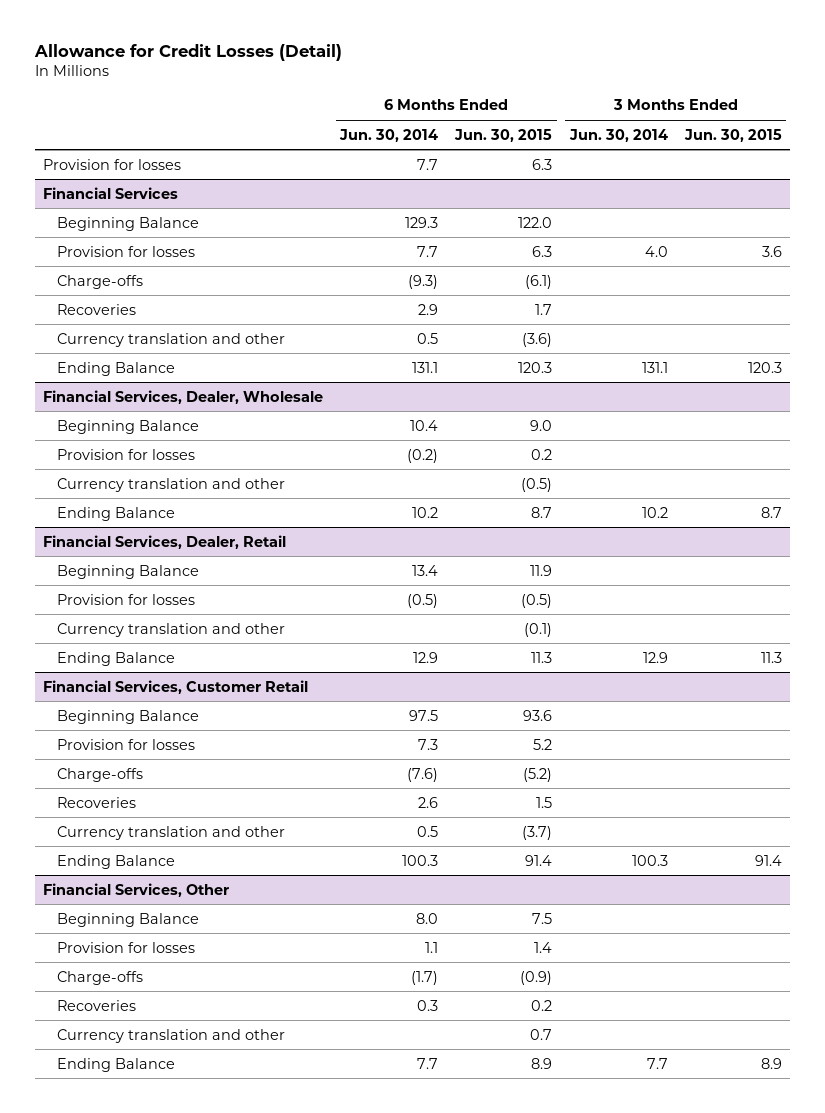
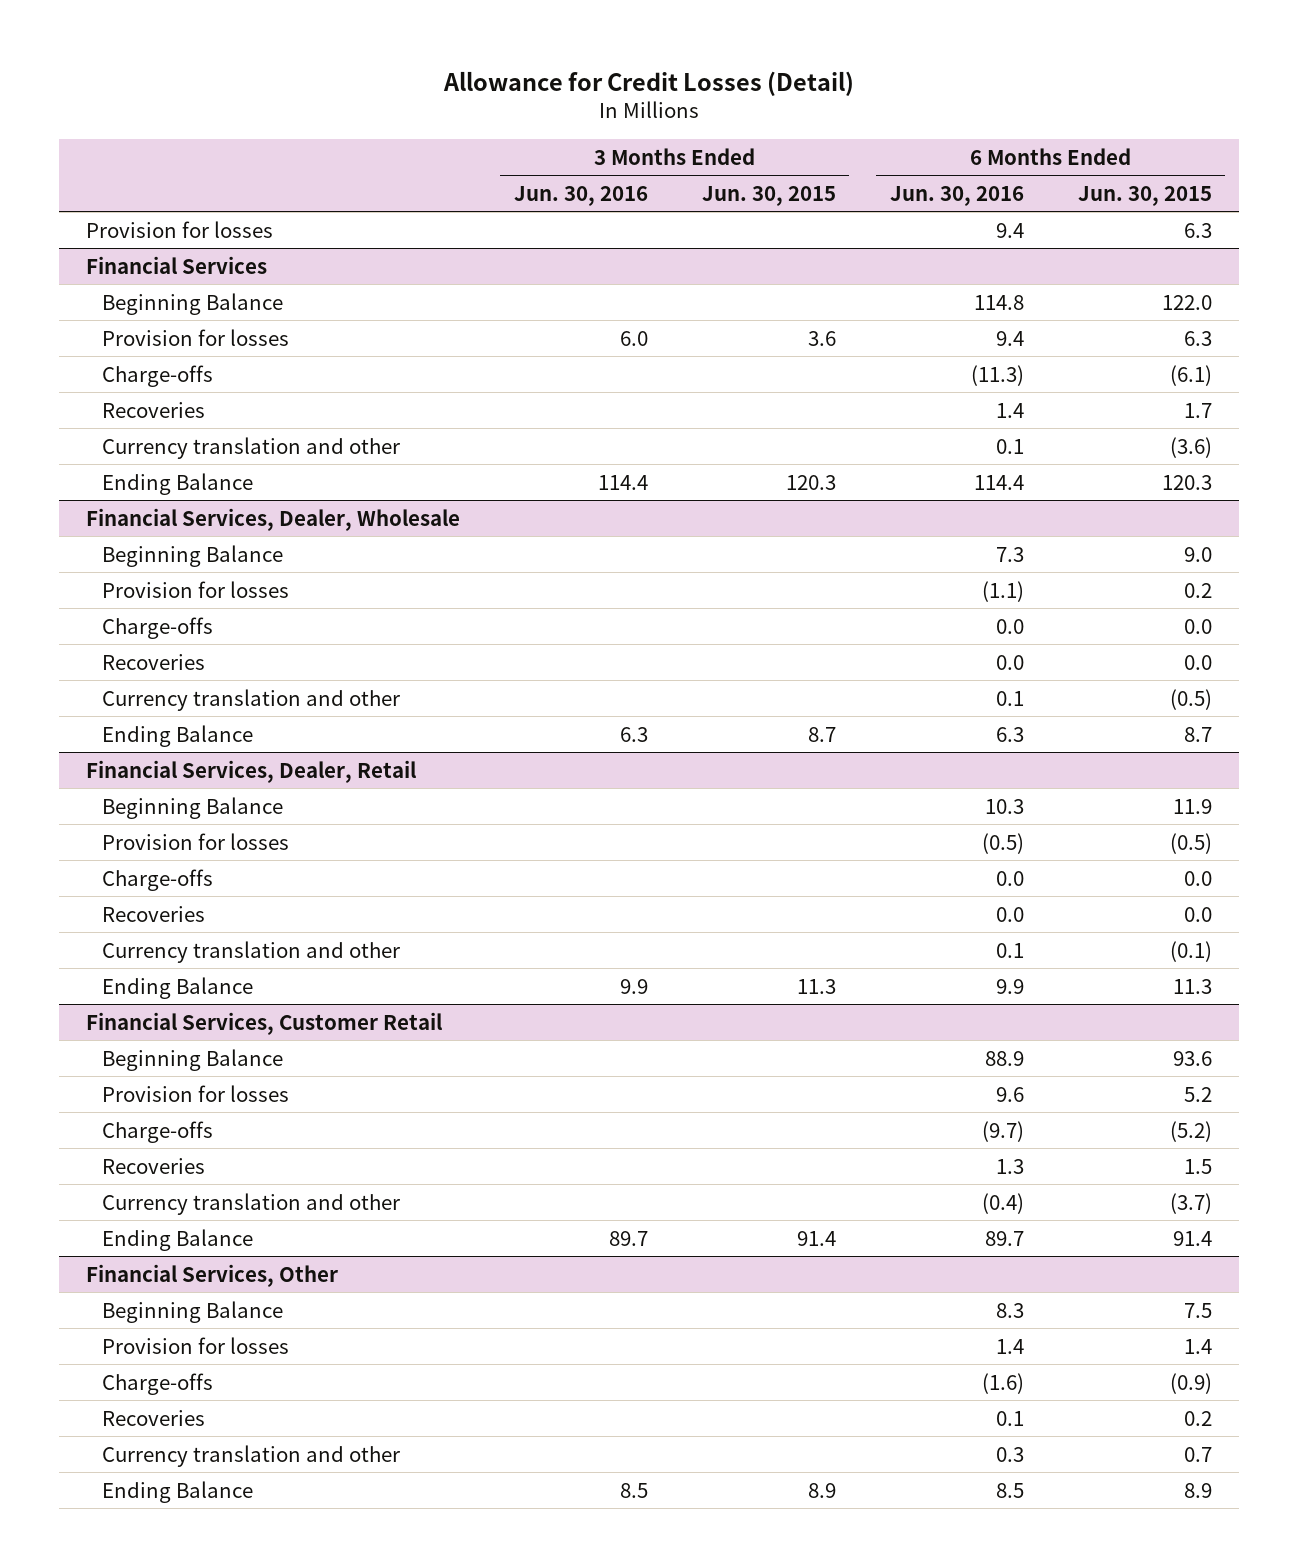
[339,128,439,142] Jun. 30, 2014 -> none
[568,128,668,142] Jun. 30, 2014 -> none
none -> [513,185,648,206] Jun. 30, 2016
none -> [889,185,1024,206] Jun. 30, 2016
none -> [101,616,213,639] Charge-offs
none -> [101,653,205,670] Recoveries
none -> [101,868,213,891] Charge-offs
none -> [101,905,205,922] Recoveries

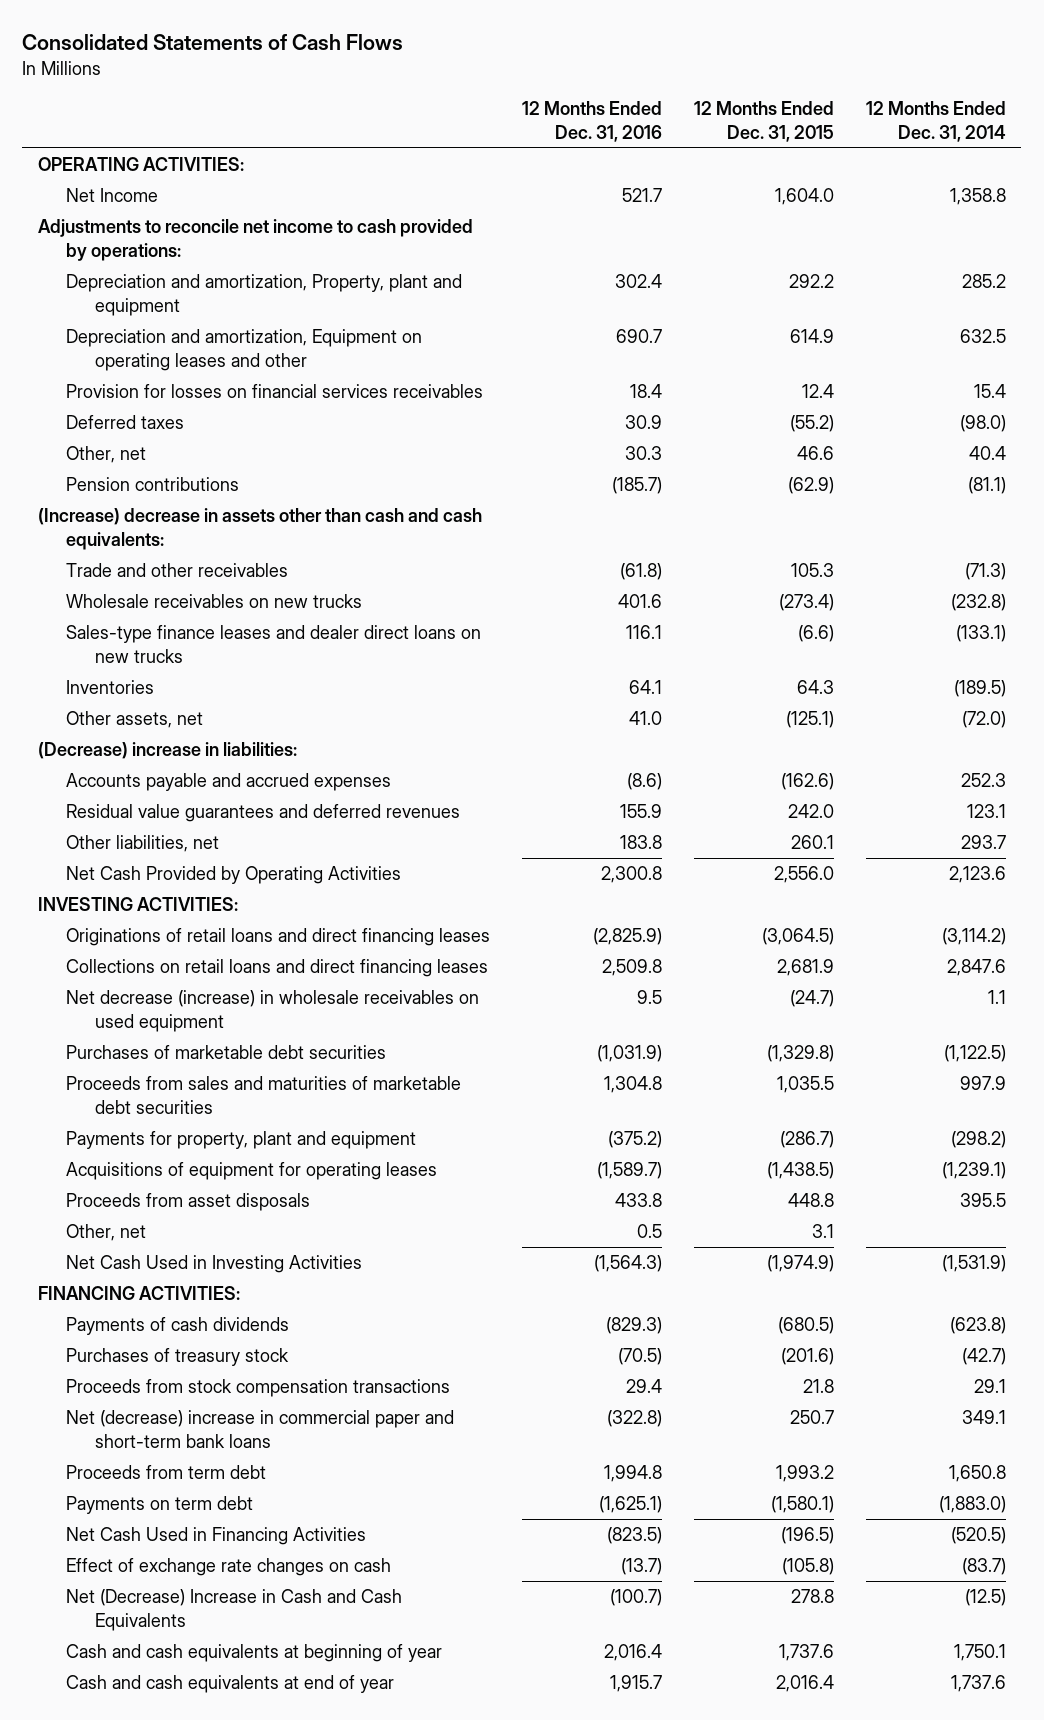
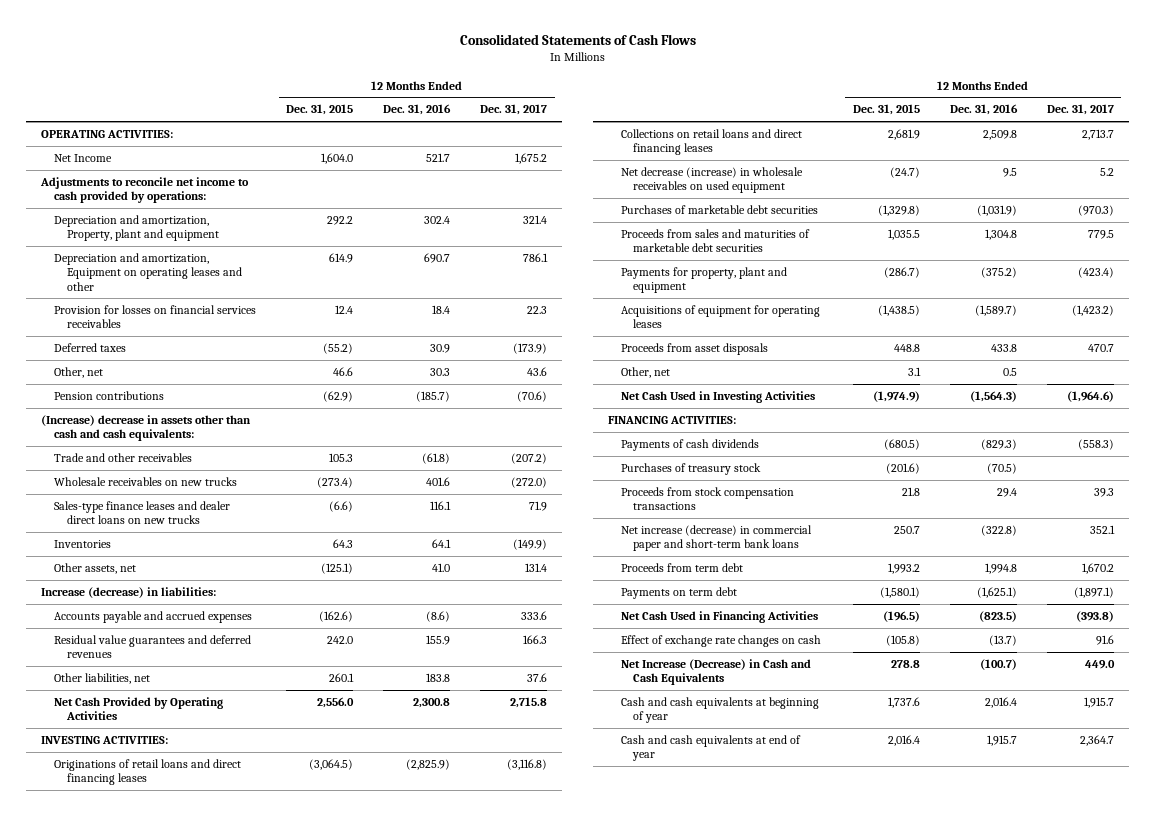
[865,101,1006,142] 12 Months Ended Dec. 31, 2014 -> none
none -> [480,104,548,116] Dec. 31, 2017
[38,742,298,760] (Decrease) increase in liabilities: -> [41,586,217,598] Increase (decrease) in liabilities:
[66,1410,455,1448] Net (decrease) increase in commercial paper and short-term bank loans -> [620,524,812,552] Net increase (decrease) in commercial paper and short-term bank loans
[66,1589,403,1631] Net (Decrease) Increase in Cash and Cash Equivalents -> [620,658,811,686] Net Increase (Decrease) in Cash and Cash Equivalents

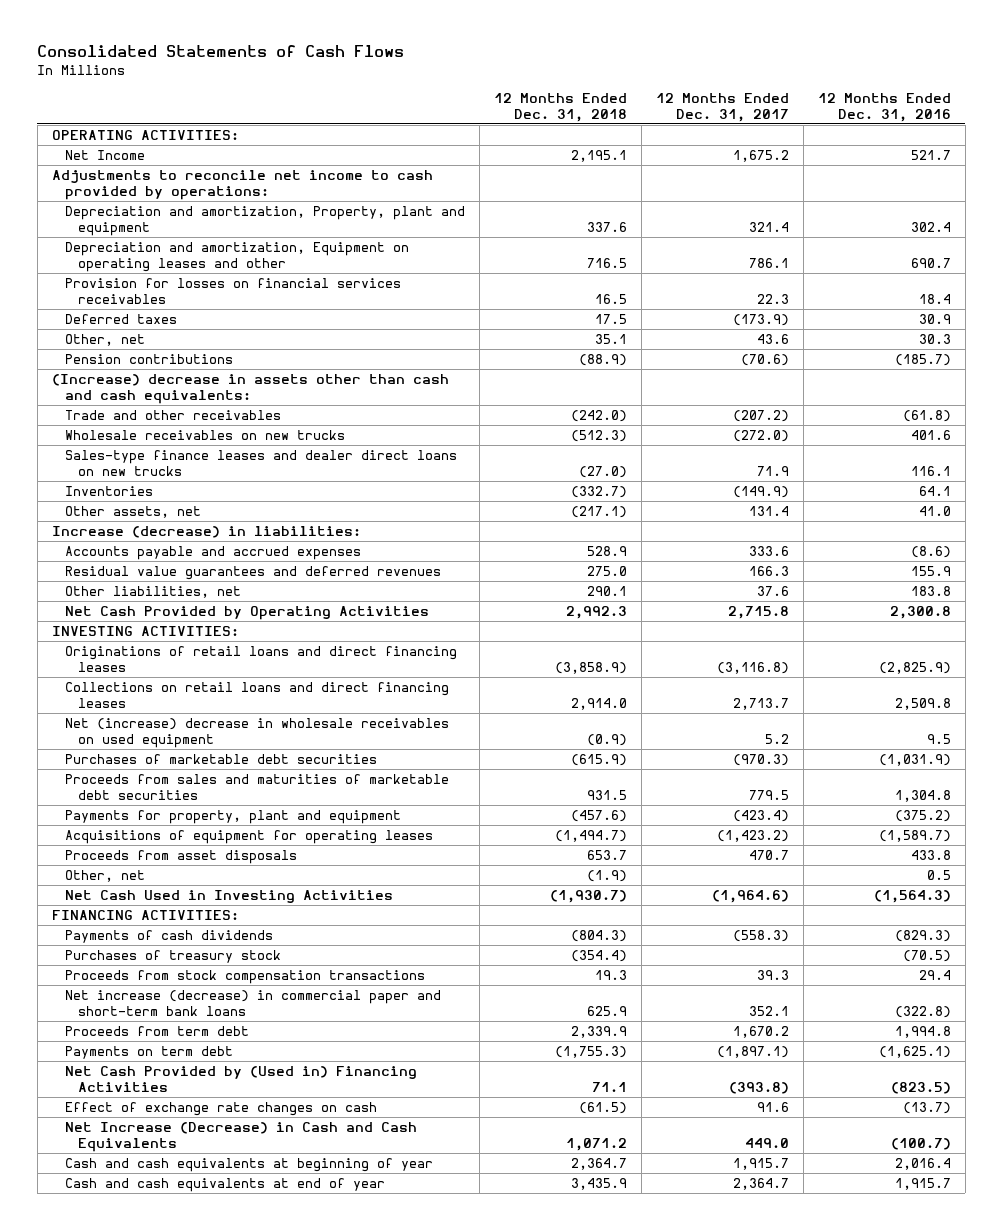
[286,104,354,116] Dec. 31, 2015 -> none
none -> [493,92,627,122] 12 Months Ended Dec. 31, 2018
[620,166,803,194] Net decrease (increase) in wholesale receivables on used equipment -> [64,718,449,748] Net (increase) decrease in wholesale receivables on used equipment
[620,610,818,623] Net Cash Used in Financing Activities -> [64,1066,417,1092] Net Cash Provided by (Used in) Financing Activities

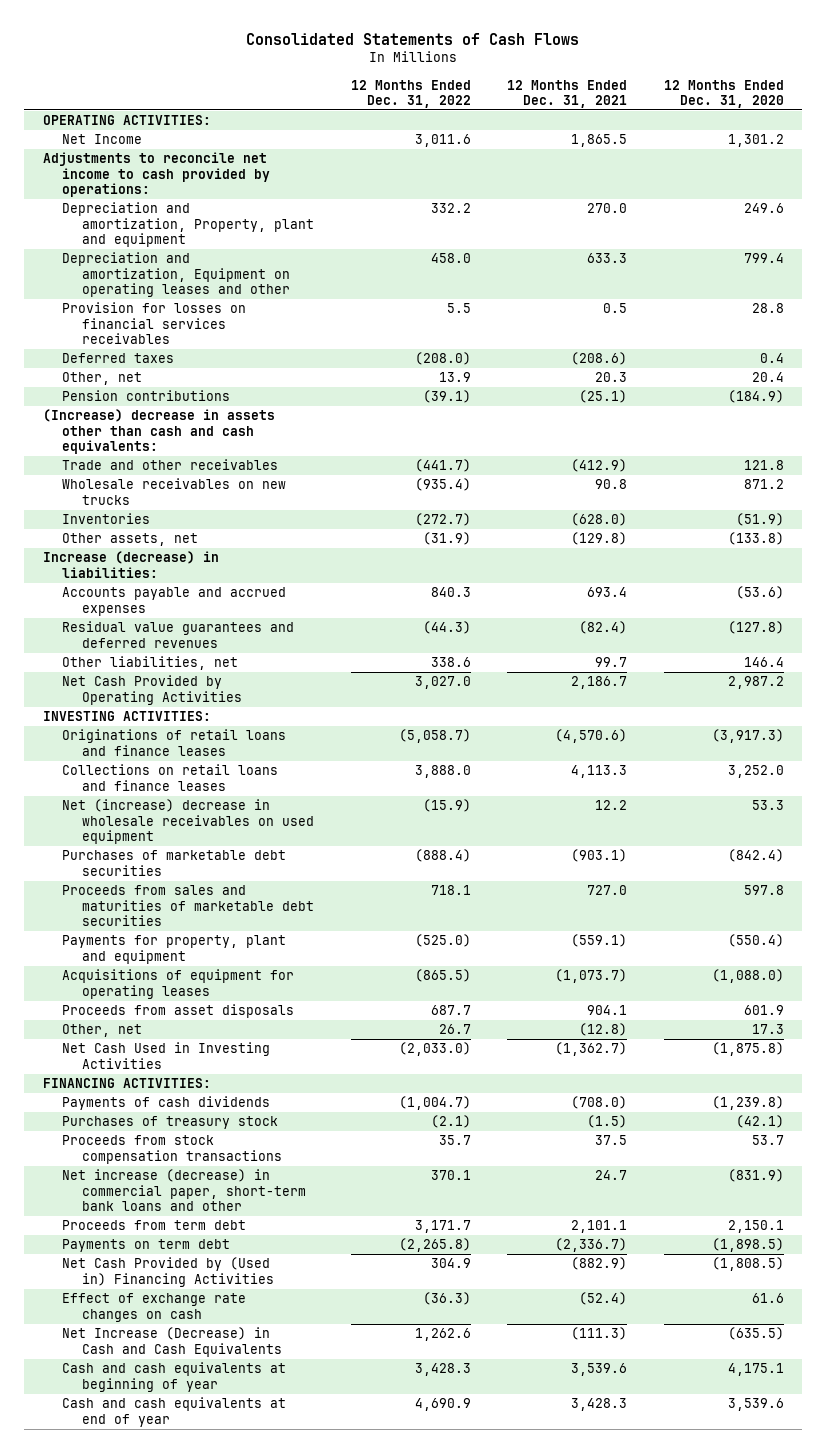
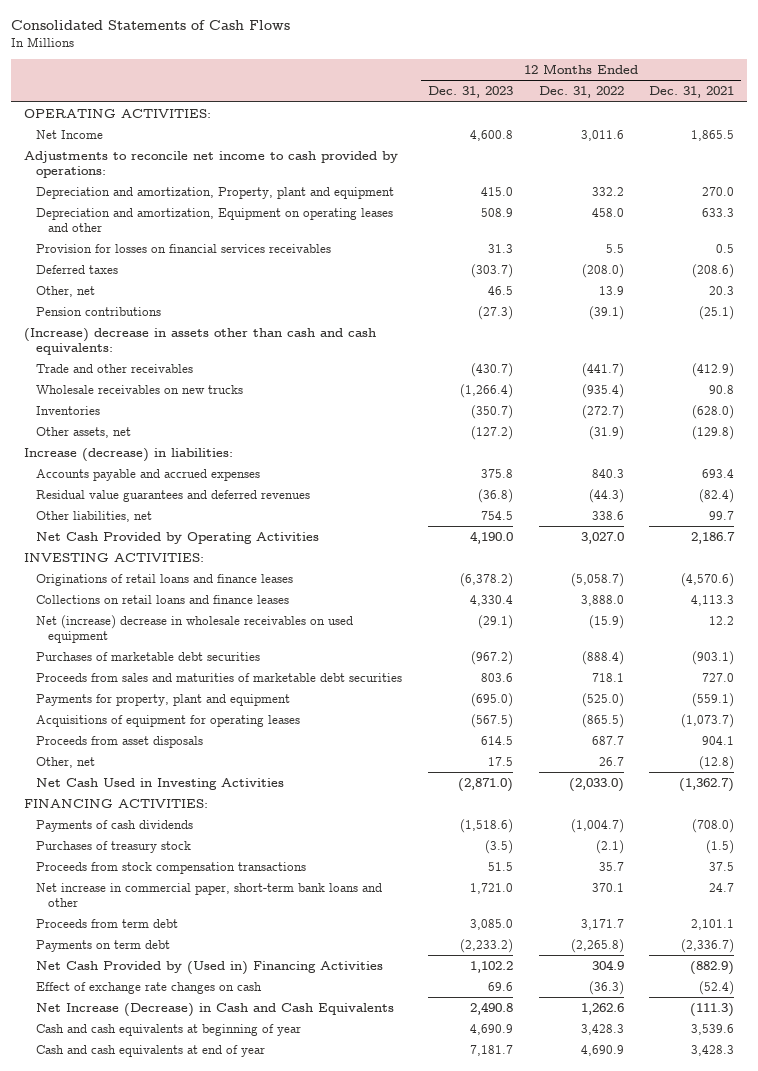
[663,79,784,108] 12 Months Ended Dec. 31, 2020 -> none
none -> [427,86,513,99] Dec. 31, 2023
[62,1169,307,1211] Net increase (decrease) in commercial paper, short-term bank loans and other -> [36,882,383,908] Net increase in commercial paper, short-term bank loans and other

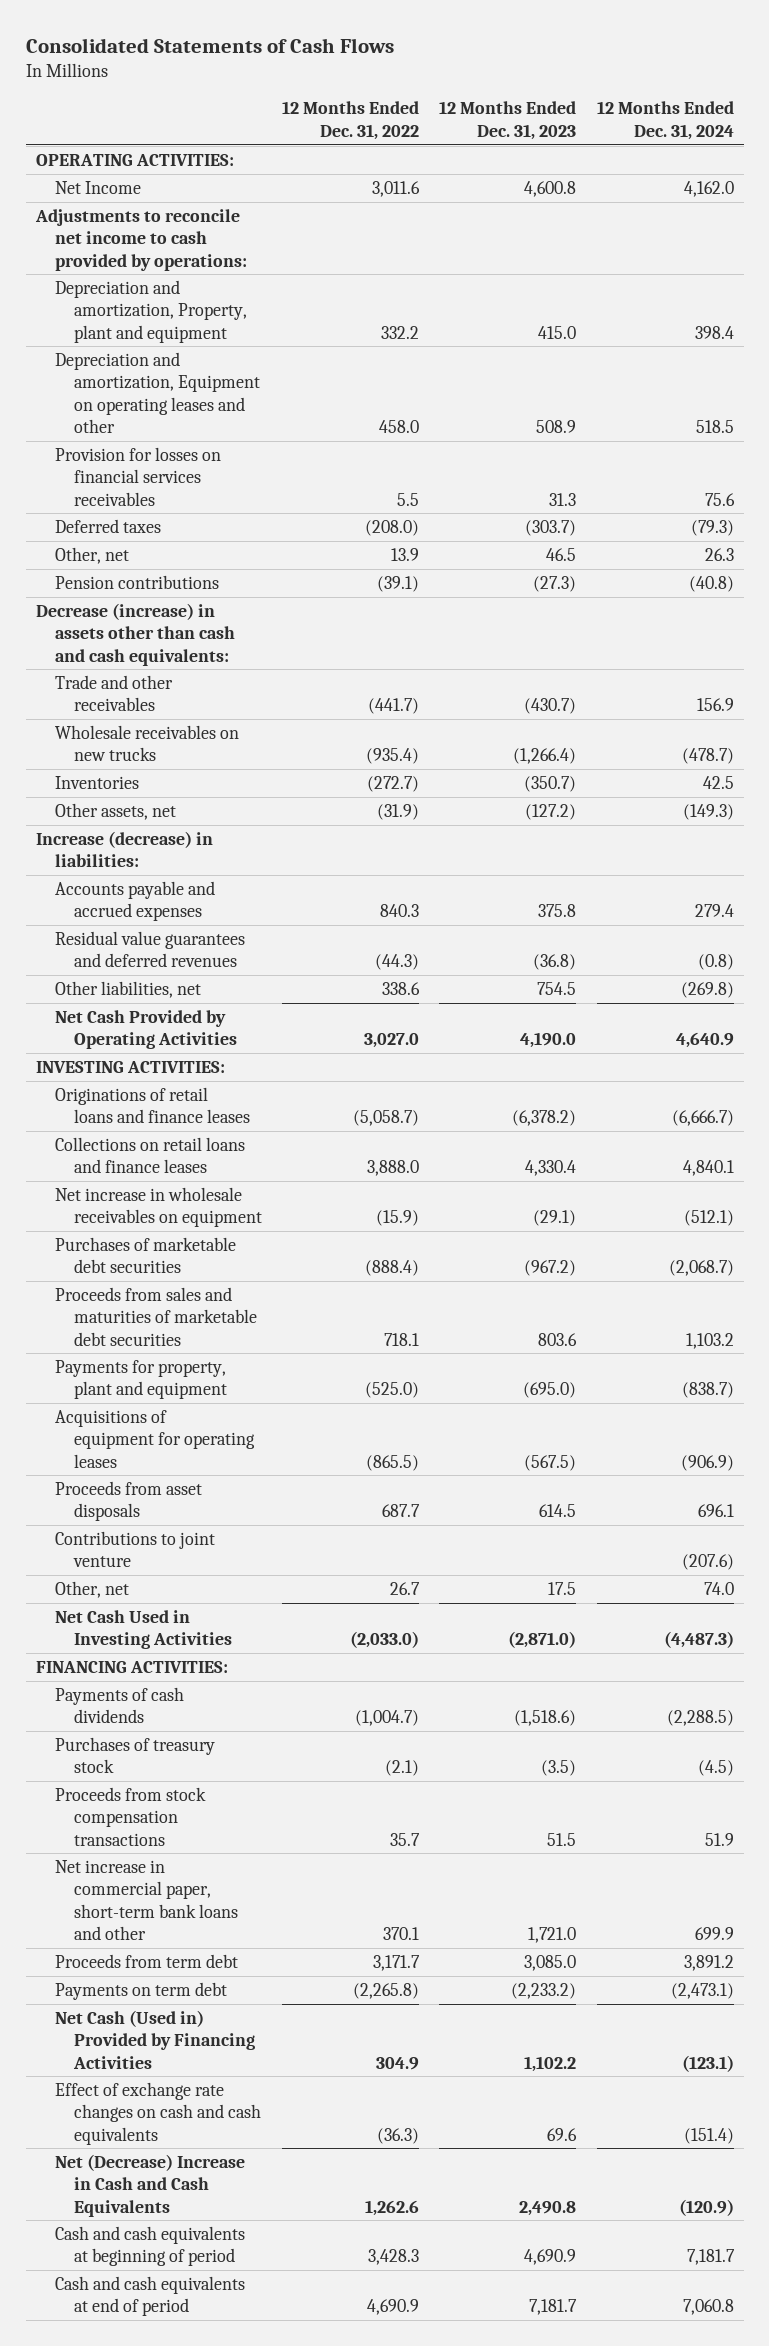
[649,86,735,99] Dec. 31, 2021 -> none
none -> [596,101,734,140] 12 Months Ended Dec. 31, 2024
[24,327,377,356] (Increase) decrease in assets other than cash and cash equivalents: -> [35,602,235,666] Decrease (increase) in assets other than cash and cash equivalents:
[36,614,354,644] Net (increase) decrease in wholesale receivables on used equipment -> [54,1186,263,1228] Net increase in wholesale receivables on equipment
none -> [54,1530,215,1568] Contributions to joint venture
[36,960,384,975] Net Cash Provided by (Used in) Financing Activities -> [54,2009,256,2069] Net Cash (Used in) Provided by Financing Activities
[36,981,263,994] Effect of exchange rate changes on cash -> [54,2081,262,2145] Effect of exchange rate changes on cash and cash equivalents
[36,1002,395,1017] Net Increase (Decrease) in Cash and Cash Equivalents -> [54,2153,245,2217] Net (Decrease) Increase in Cash and Cash Equivalents
[36,1023,302,1036] Cash and cash equivalents at beginning of year -> [54,2225,245,2267] Cash and cash equivalents at beginning of period
[36,1044,266,1057] Cash and cash equivalents at end of year -> [54,2275,245,2317] Cash and cash equivalents at end of period

